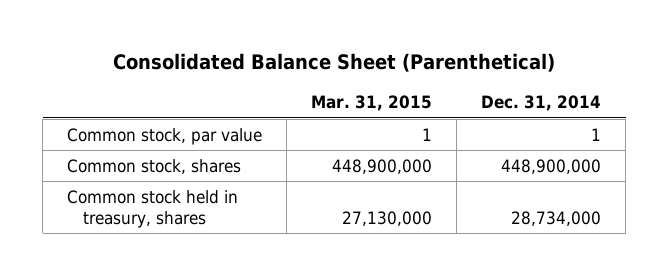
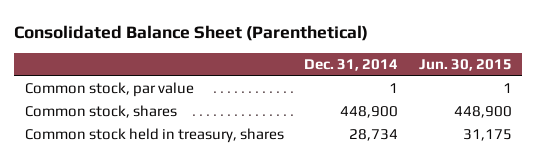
[311,95,433,112] Mar. 31, 2015 -> none
none -> [418,59,512,72] Jun. 30, 2015
[501,158,602,174] 448,900,000 -> [340,106,399,119] 448,900
[511,210,602,226] 28,734,000 -> [349,129,399,142] 28,734

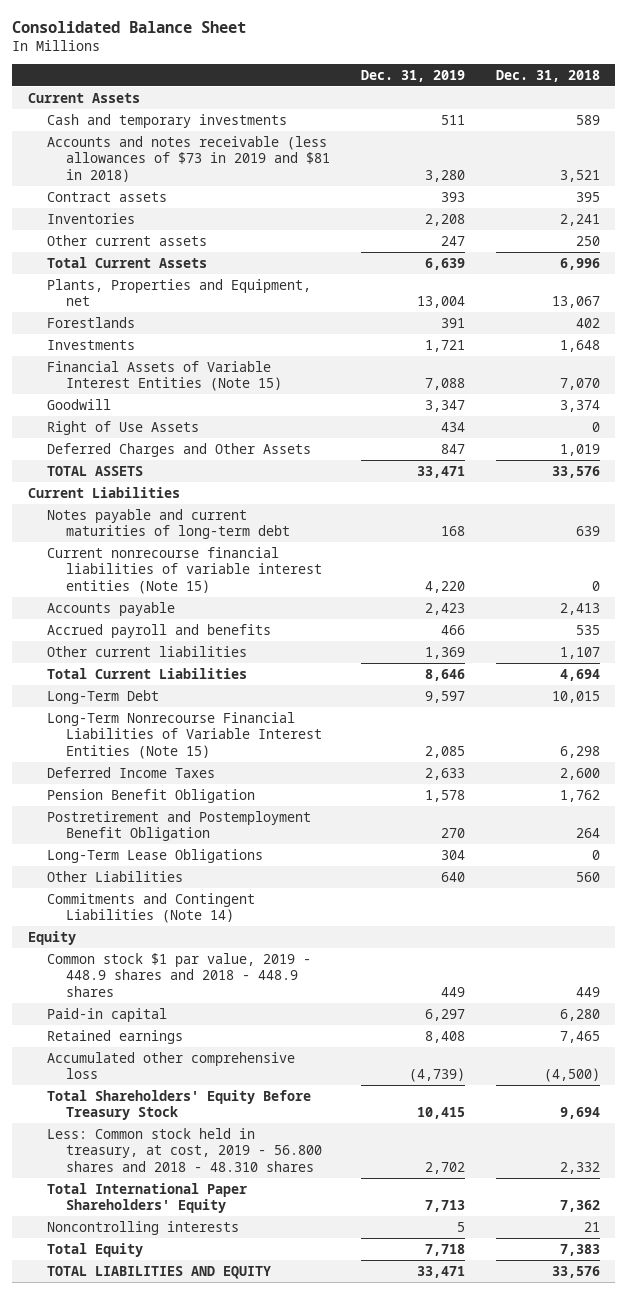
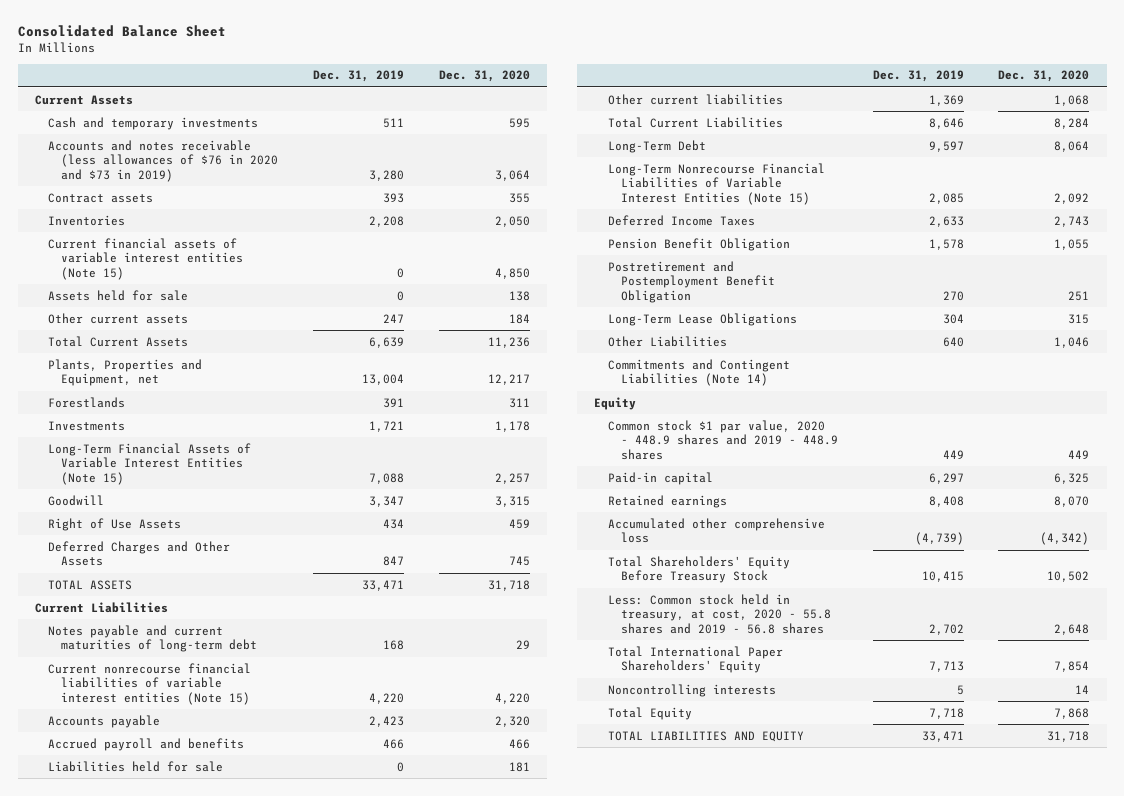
[495,69,600,82] Dec. 31, 2018 -> none
none -> [438,70,530,83] Dec. 31, 2020
[46,135,330,182] Accounts and notes receivable (less allowances of $73 in 2019 and $81 in 2018) -> [48,139,279,183] Accounts and notes receivable (less allowances of $76 in 2020 and $73 in 2019)
none -> [48,237,244,281] Current financial assets of variable interest entities (Note 15)
none -> [48,289,189,301] Assets held for sale
[46,360,282,392] Financial Assets of Variable Interest Entities (Note 15) -> [48,442,252,486] Long-Term Financial Assets of Variable Interest Entities (Note 15)
none -> [48,760,224,772] Liabilities held for sale
[46,952,311,997] Common stock $1 par value, 2019 - 448.9 shares and 2018 - 448.9 shares -> [607,419,838,461] Common stock $1 par value, 2020 - 448.9 shares and 2019 - 448.9 shares
[46,1127,322,1172] Less: Common stock held in treasury, at cost, 2019 - 56.800 shares and 2018 - 48.310 shares -> [607,593,831,635] Less: Common stock held in treasury, at cost, 2020 - 55.8 shares and 2019 - 56.8 shares

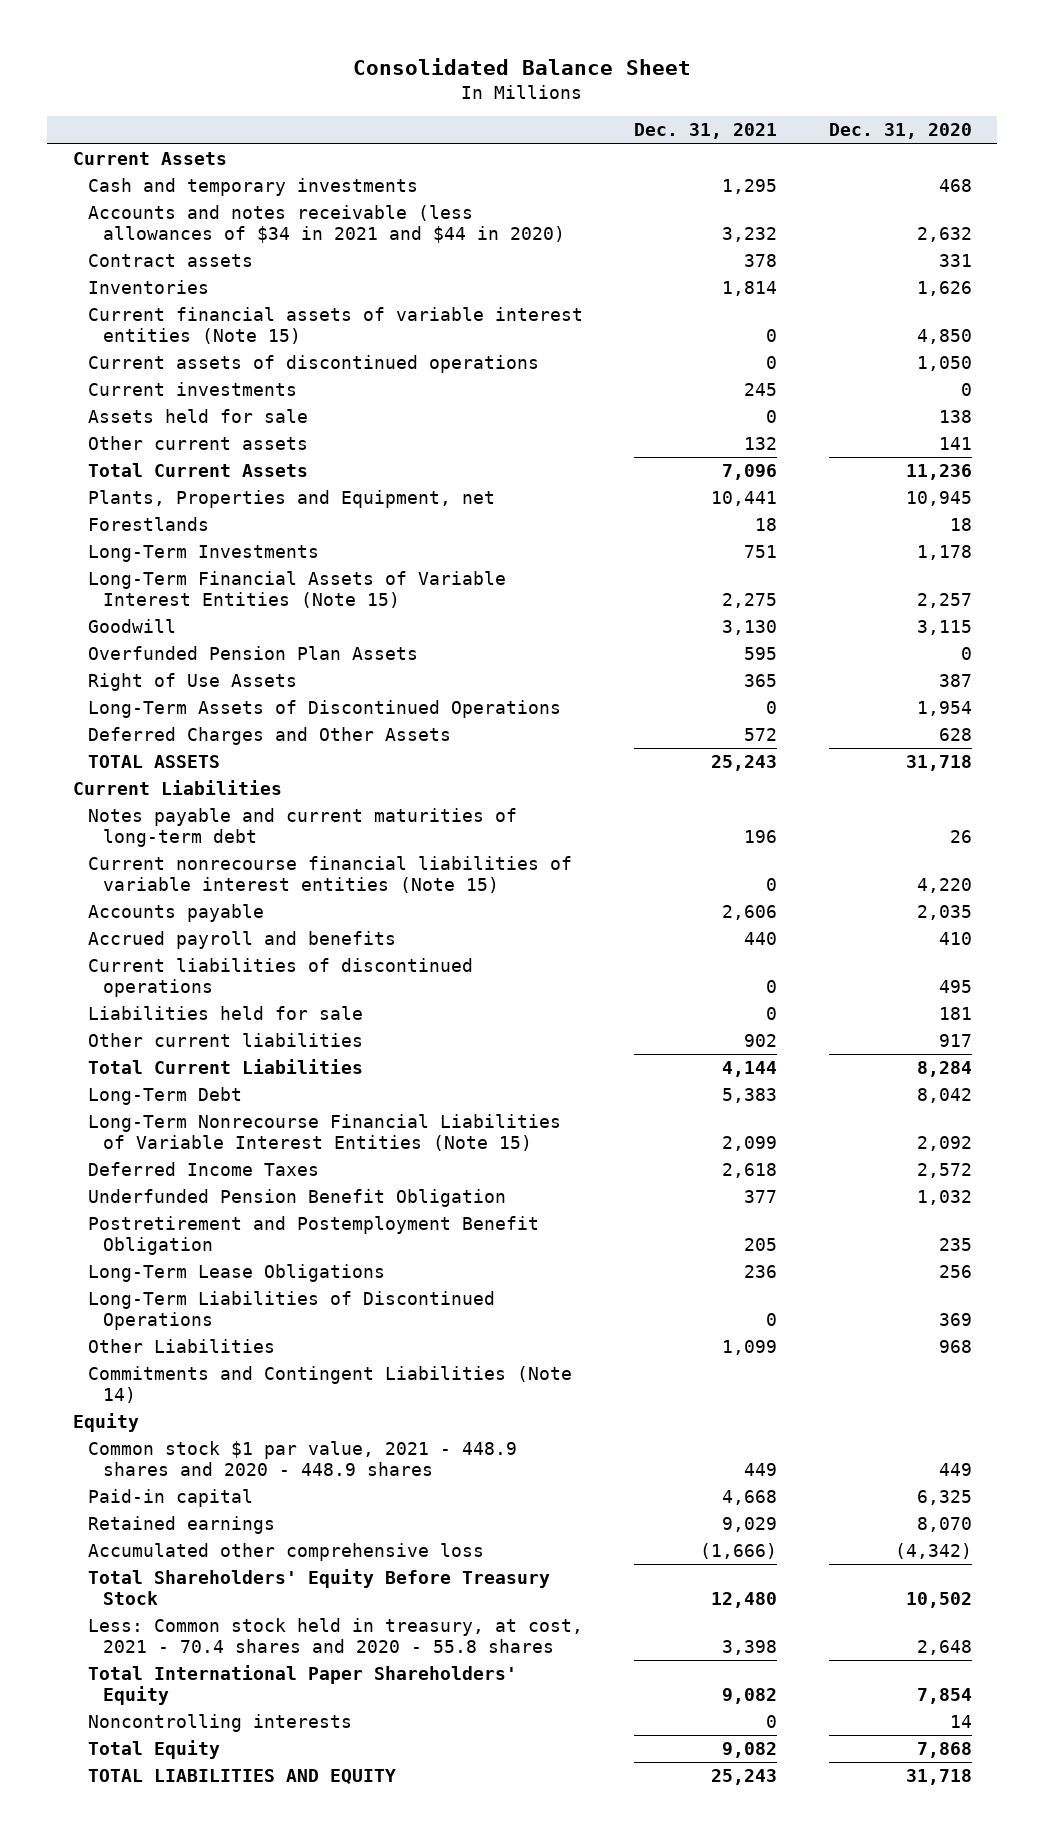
[313,70,405,83] Dec. 31, 2019 -> none
none -> [634,123,778,140] Dec. 31, 2021
[508,117,530,128] 595 -> [938,179,972,193] 468
[48,139,279,183] Accounts and notes receivable (less allowances of $76 in 2020 and $73 in 2019) -> [87,205,565,244] Accounts and notes receivable (less allowances of $34 in 2021 and $44 in 2020)
[494,170,530,182] 3,064 -> [916,227,972,243] 2,632
[508,192,530,203] 355 -> [938,254,972,268] 331
[494,215,530,227] 2,050 -> [916,281,972,297] 1,626
none -> [87,355,539,374] Current assets of discontinued operations
none -> [87,382,297,397] Current investments
[508,313,530,324] 184 -> [938,437,972,451] 141
[487,374,530,386] 12,217 -> [905,491,972,507] 10,945
[508,397,530,408] 311 -> [949,518,972,532] 18
[48,420,126,431] Investments -> [87,545,319,563] Long-Term Investments
[494,495,530,507] 3,315 -> [916,620,972,636] 3,115
none -> [87,646,418,661] Overfunded Pension Plan Assets
[508,518,530,529] 459 -> [938,674,972,688] 387
none -> [87,700,561,719] Long-Term Assets of Discontinued Operations
[508,556,530,567] 745 -> [938,728,972,742] 628
[515,640,530,650] 29 -> [949,830,972,844] 26
[494,715,530,727] 2,320 -> [916,905,972,921] 2,035
[508,738,530,749] 466 -> [938,932,972,946] 410
none -> [87,958,473,998] Current liabilities of discontinued operations
[1054,94,1090,106] 1,068 -> [938,1034,972,1048] 917
[1054,140,1090,152] 8,064 -> [916,1088,972,1104] 8,042
[1054,215,1090,227] 2,743 -> [916,1163,972,1179] 2,572
[607,237,790,251] Pension Benefit Obligation -> [87,1189,506,1208] Underfunded Pension Benefit Obligation
[1054,238,1090,250] 1,055 -> [916,1190,972,1206] 1,032
[1068,291,1090,302] 251 -> [938,1238,972,1252] 235
[1068,313,1090,324] 315 -> [938,1265,972,1279] 256
none -> [87,1291,495,1331] Long-Term Liabilities of Discontinued Operations
[1054,336,1090,348] 1,046 -> [938,1340,972,1354] 968
[607,419,838,461] Common stock $1 par value, 2020 - 448.9 shares and 2019 - 448.9 shares -> [87,1441,517,1477] Common stock $1 par value, 2021 - 448.9 shares and 2020 - 448.9 shares
[607,593,831,635] Less: Common stock held in treasury, at cost, 2020 - 55.8 shares and 2019 - 56.8 shares -> [87,1618,583,1654] Less: Common stock held in treasury, at cost, 2021 - 70.4 shares and 2020 - 55.8 shares

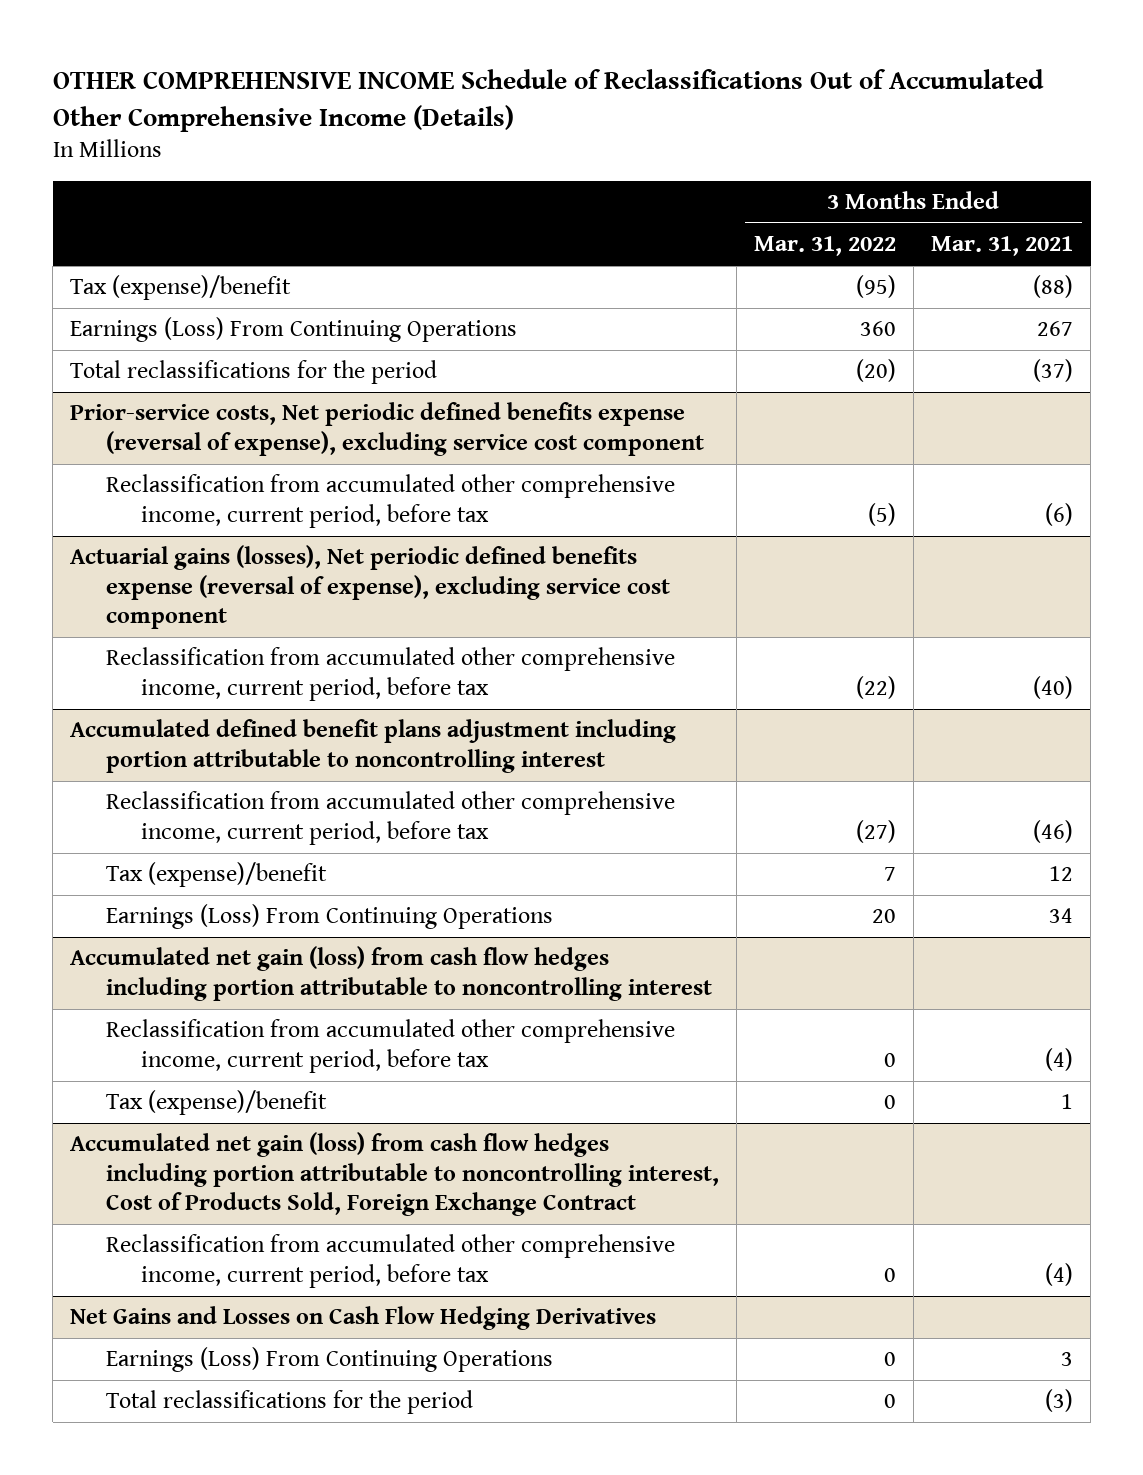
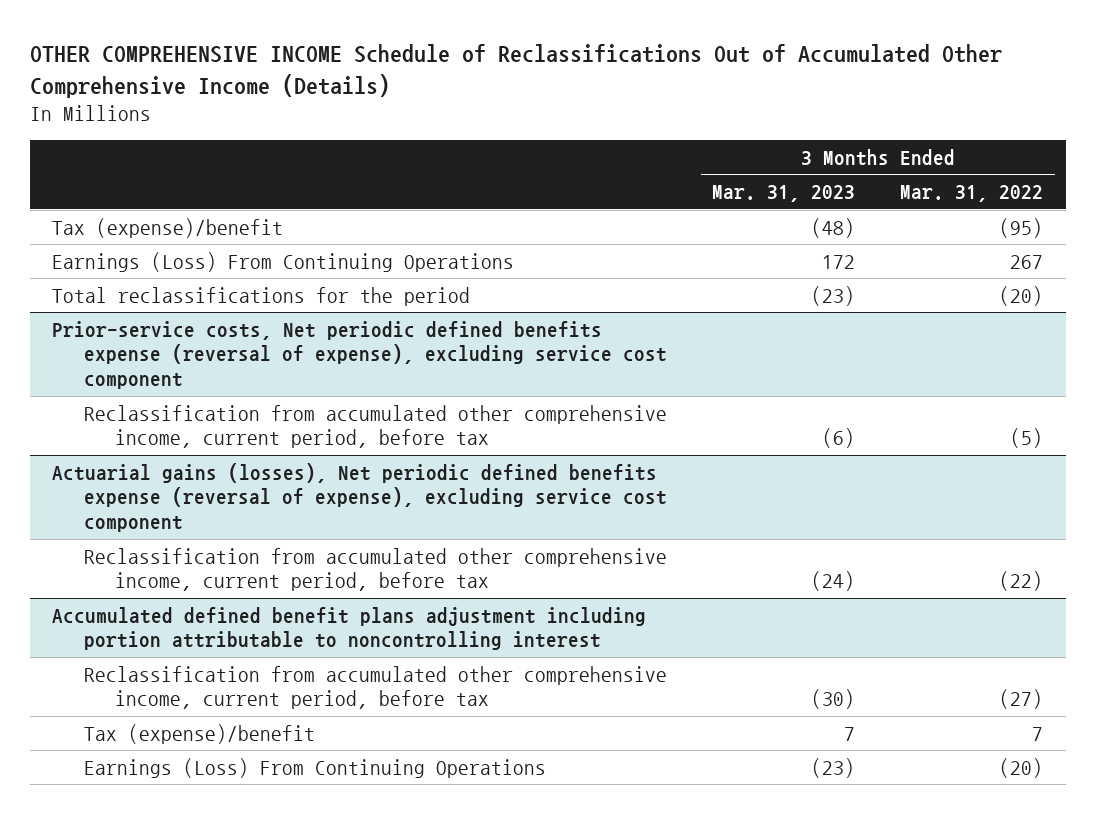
[931,236,1074,257] Mar. 31, 2021 -> none
none -> [711,185,855,203] Mar. 31, 2023
[859,321,896,337] 360 -> [1010,254,1044,269] 267
[70,946,712,1001] Accumulated net gain (loss) from cash flow hedges including portion attributable to noncontrolling interest -> none
[105,1019,675,1073] Reclassification from accumulated other comprehensive income, current period, before tax -> none
[105,1090,327,1116] Tax (expense)/benefit -> none
[70,1132,719,1217] Accumulated net gain (loss) from cash flow hedges including portion attributable to noncontrolling interest, Cost of Products Sold, Foreign Exchange Contract -> none
[105,1234,675,1288] Reclassification from accumulated other comprehensive income, current period, before tax -> none
[70,1306,657,1331] Net Gains and Losses on Cash Flow Hedging Derivatives -> none
[105,1347,553,1373] Earnings (Loss) From Continuing Operations -> none
[105,1390,473,1415] Total reclassifications for the period -> none
[871,909,896,924] 20 -> [999,757,1044,778] (20)

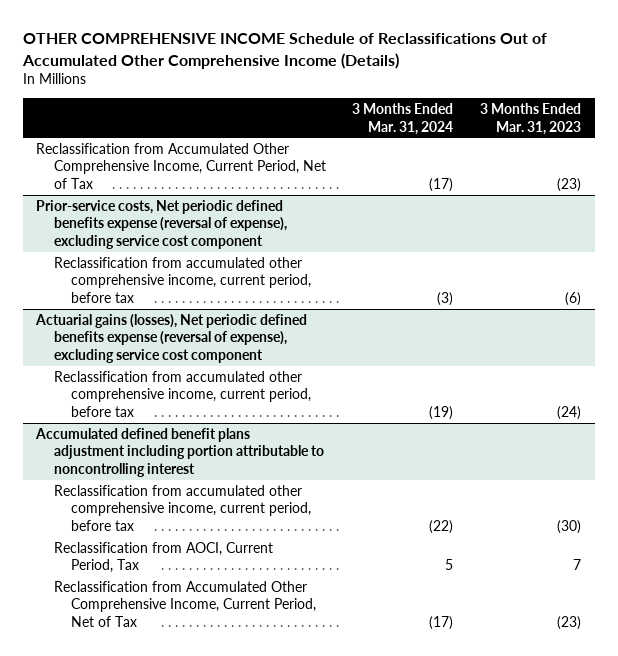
[900,185,1044,203] Mar. 31, 2022 -> none
none -> [352,102,454,135] 3 Months Ended Mar. 31, 2024
[52,217,284,238] Tax (expense)/benefit -> none
[52,251,515,272] Earnings (Loss) From Continuing Operations -> none
[52,286,471,306] Total reclassifications for the period -> [36,142,326,190] Reclassification from Accumulated Other Comprehensive Income, Current Period, Net of Tax
[83,723,315,744] Tax (expense)/benefit -> none
[83,757,546,778] Earnings (Loss) From Continuing Operations -> none
none -> [53,541,273,574] Reclassification from AOCI, Current Period, Tax
none -> [53,580,316,628] Reclassification from Accumulated Other Comprehensive Income, Current Period, Net of Tax

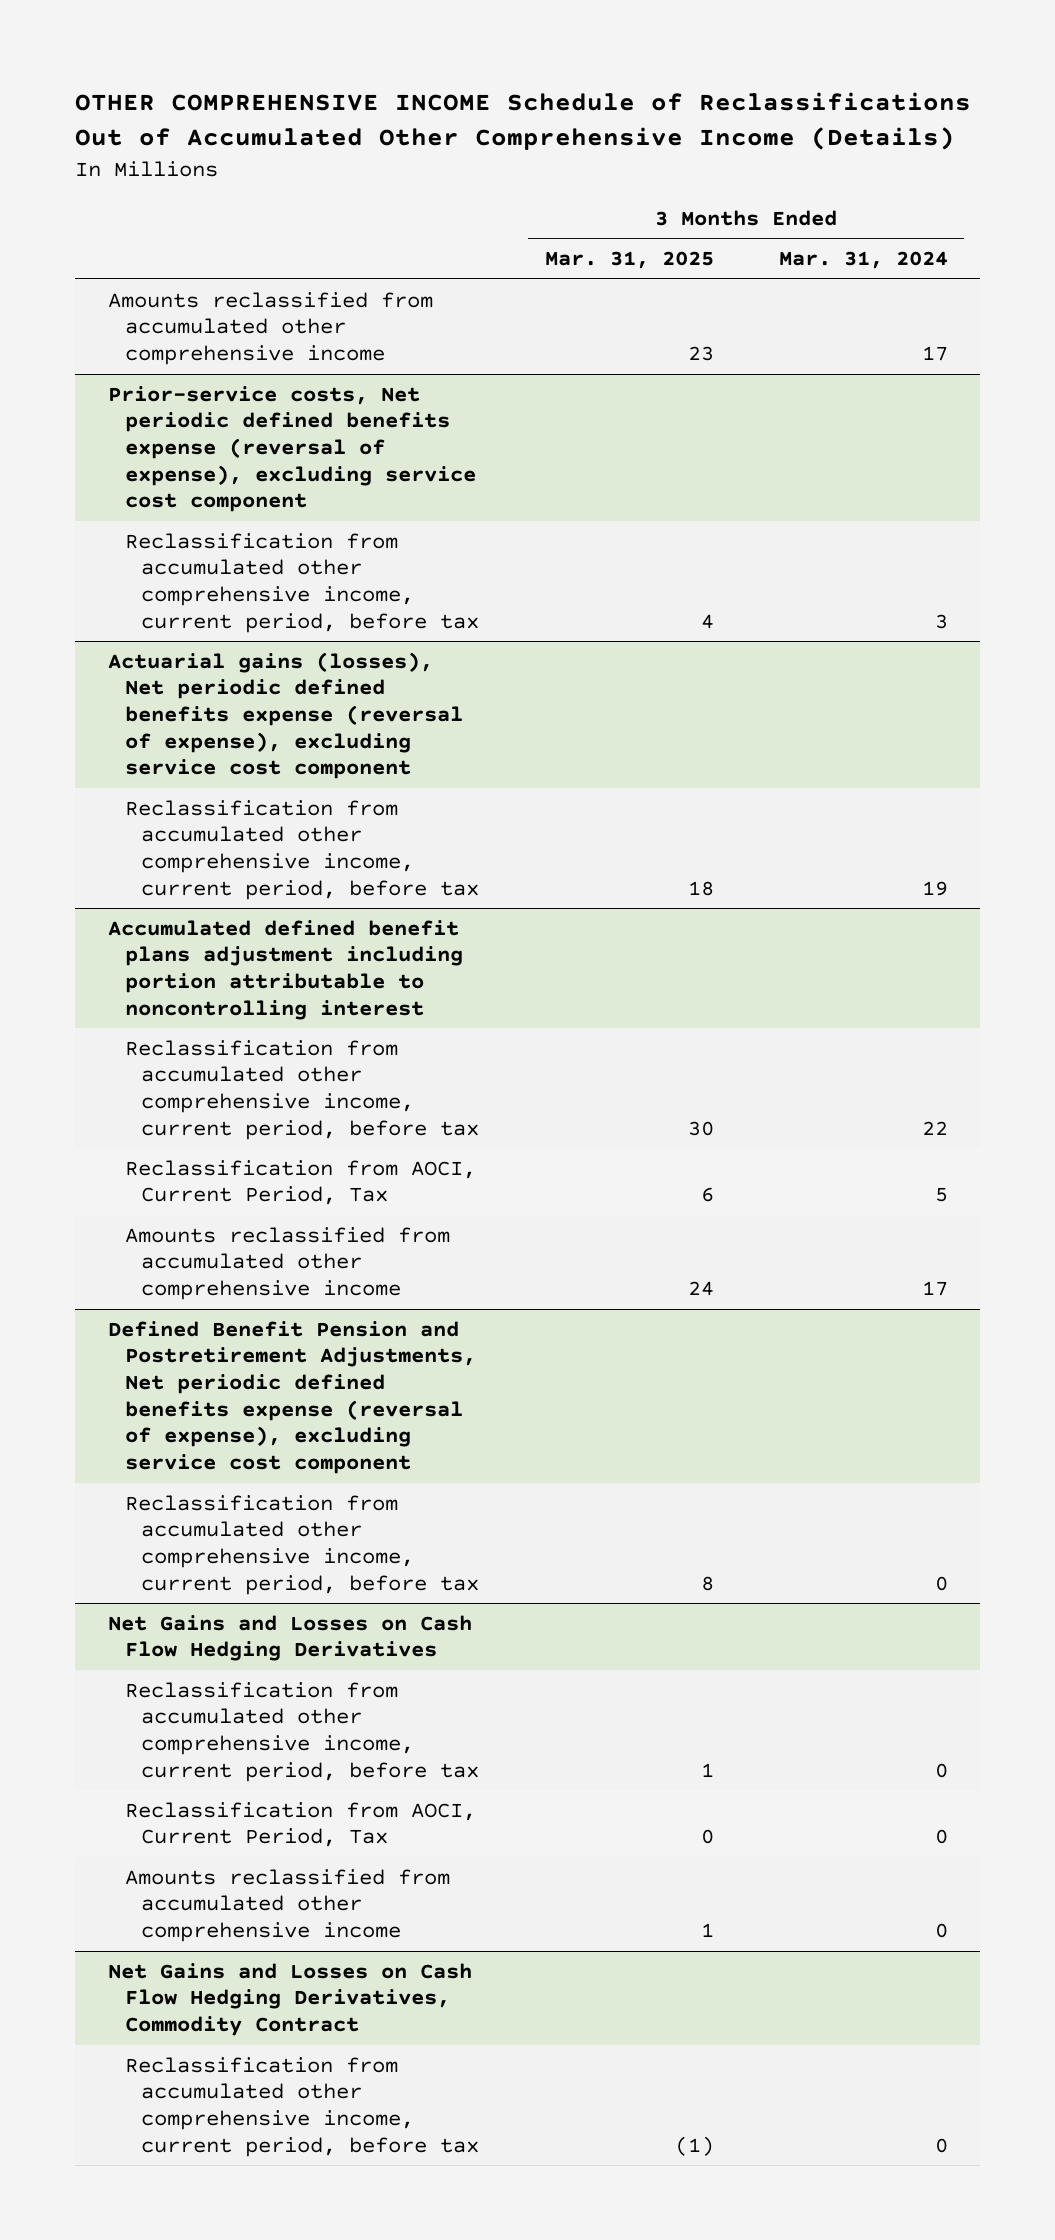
[480,102,582,135] 3 Months Ended Mar. 31, 2023 -> none
none -> [544,251,714,270] Mar. 31, 2025
[36,142,326,190] Reclassification from Accumulated Other Comprehensive Income, Current Period, Net of Tax -> [107,291,433,366] Amounts reclassified from accumulated other comprehensive income
[429,178,454,193] (17) -> [921,346,948,362] 17
[437,292,454,307] (3) -> [934,613,948,629] 3
[429,406,454,421] (19) -> [921,880,948,896] 19
[429,520,454,535] (22) -> [921,1120,948,1135] 22
[53,580,316,628] Reclassification from Accumulated Other Comprehensive Income, Current Period, Net of Tax -> [124,1226,450,1301] Amounts reclassified from accumulated other comprehensive income
[429,616,454,631] (17) -> [921,1281,948,1297] 17
none -> [107,1320,476,1475] Defined Benefit Pension and Postretirement Adjustments, Net periodic defined benefits expense (reversal of expense), excluding service cost component
none -> [124,1494,480,1595] Reclassification from accumulated other comprehensive income, current period, before tax
none -> [107,1614,472,1662] Net Gains and Losses on Cash Flow Hedging Derivatives
none -> [124,1681,480,1782] Reclassification from accumulated other comprehensive income, current period, before tax
none -> [124,1801,476,1848] Reclassification from AOCI, Current Period, Tax
none -> [124,1868,450,1943] Amounts reclassified from accumulated other comprehensive income
none -> [107,1962,472,2037] Net Gains and Losses on Cash Flow Hedging Derivatives, Commodity Contract
none -> [124,2056,480,2157] Reclassification from accumulated other comprehensive income, current period, before tax

